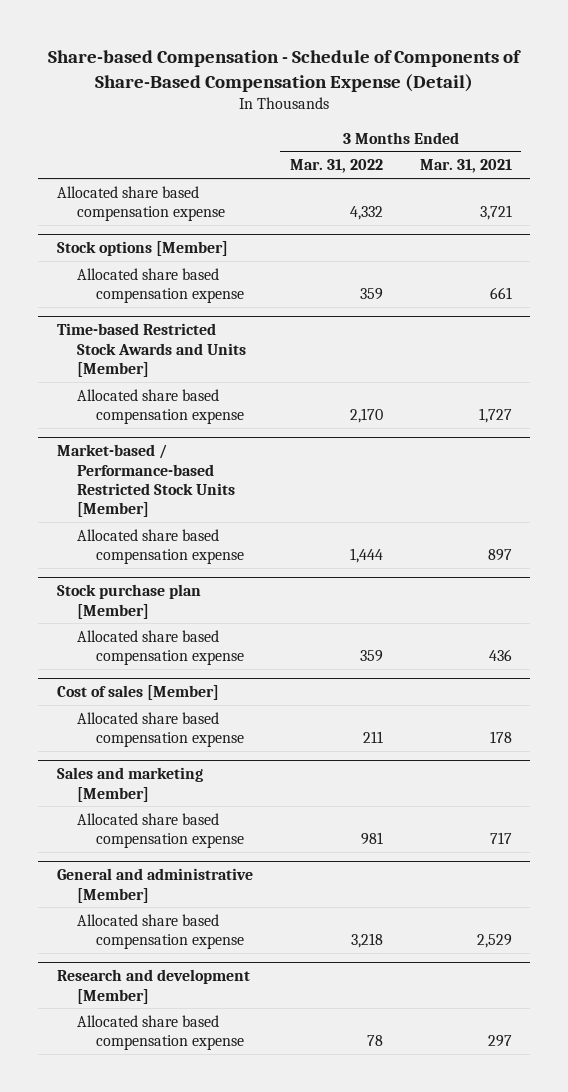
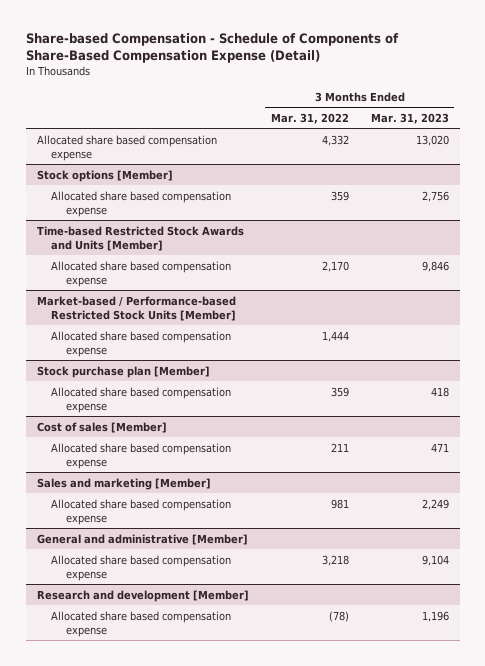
[419,159,512,174] Mar. 31, 2021 -> none
none -> [370,112,449,124] Mar. 31, 2023
[366,1034,383,1046] 78 -> [328,610,349,622] (78)

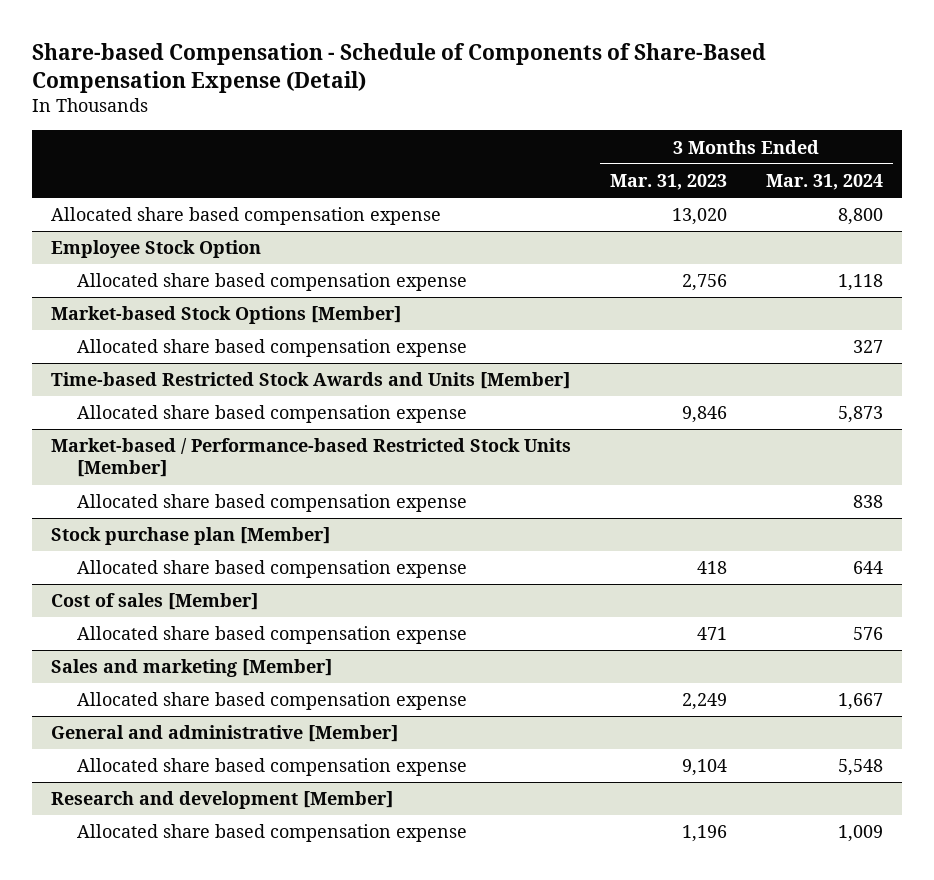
[270,112,349,124] Mar. 31, 2022 -> none
none -> [765,174,883,191] Mar. 31, 2024
[36,169,173,182] Stock options [Member] -> [51,240,262,259] Employee Stock Option
none -> [51,306,402,325] Market-based Stock Options [Member]
none -> [76,339,467,358] Allocated share based compensation expense

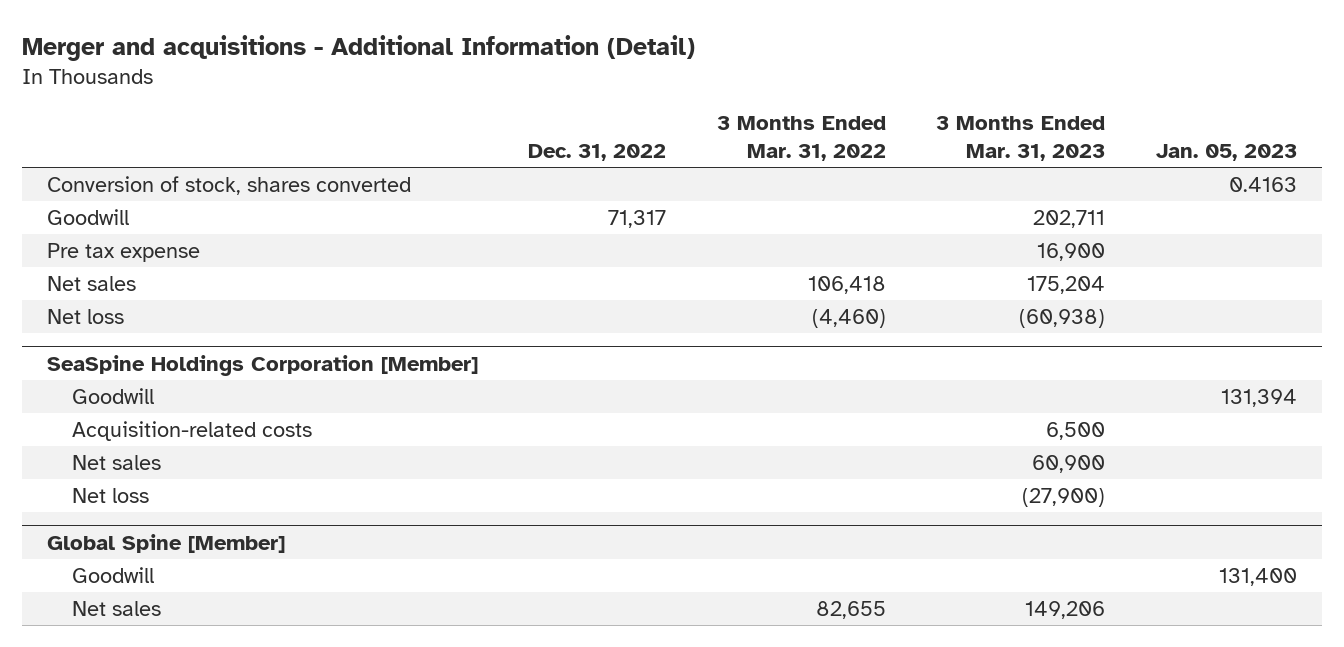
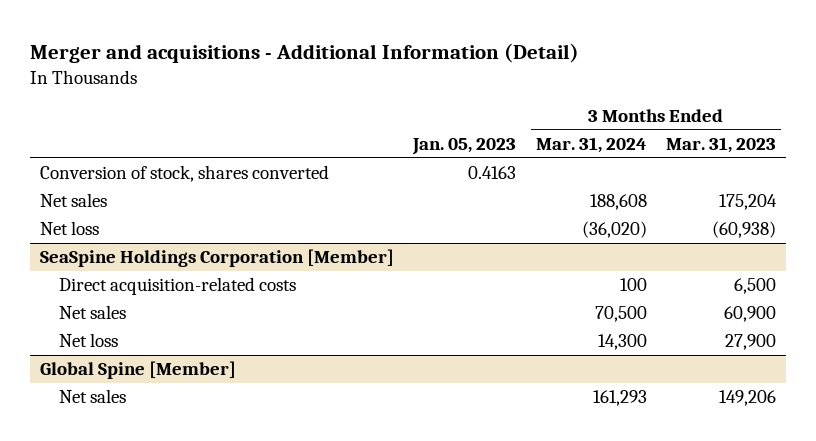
[528,143,667,161] Dec. 31, 2022 -> none
[716,115,886,161] 3 Months Ended Mar. 31, 2022 -> none
none -> [535,136,647,153] Mar. 31, 2024
[46,209,129,226] Goodwill -> none
[46,243,200,263] Pre tax expense -> none
[71,388,154,405] Goodwill -> none
[71,421,312,442] Acquisition-related costs -> [59,277,297,296] Direct acquisition-related costs
[1022,488,1106,508] (27,900) -> [725,334,777,351] 27,900
[71,567,154,584] Goodwill -> none

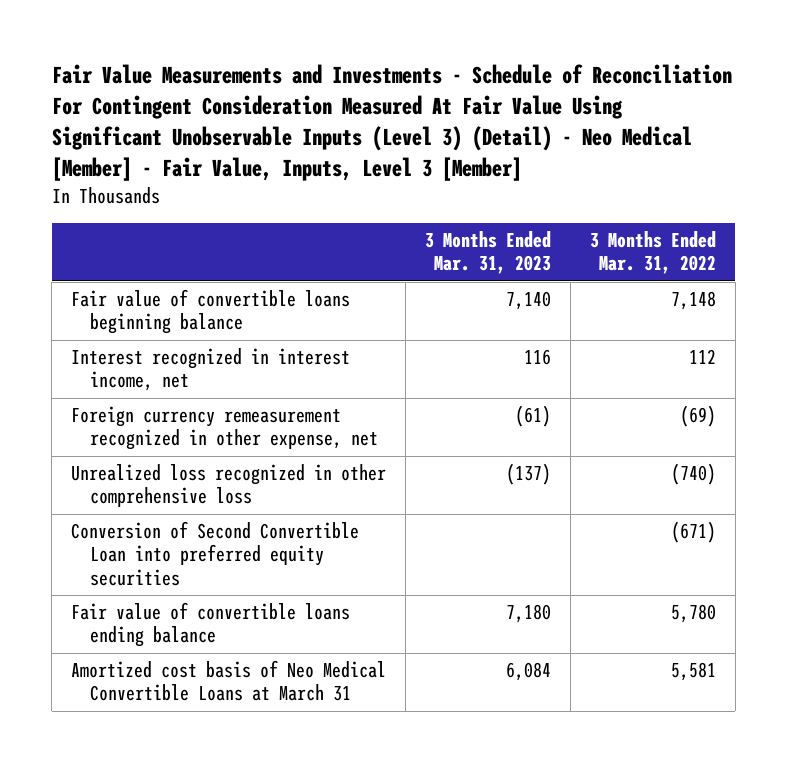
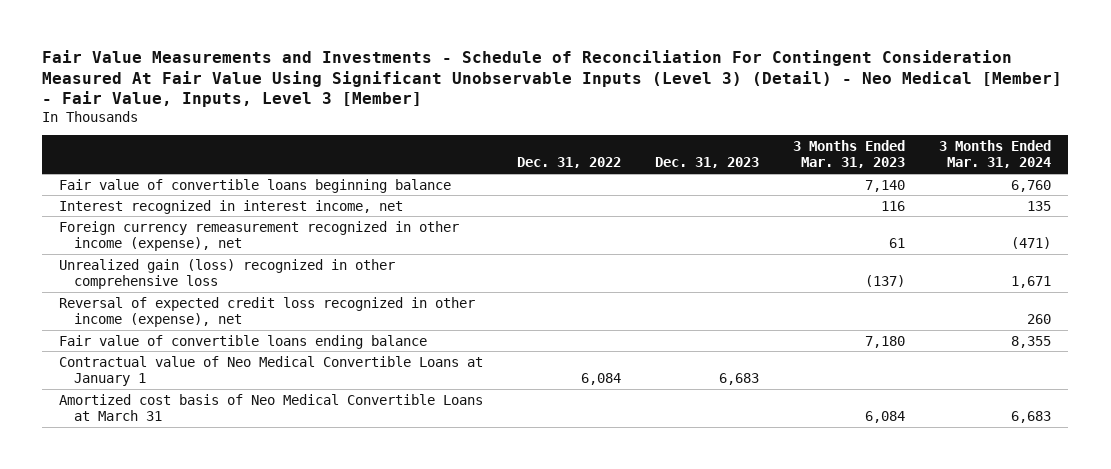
[589,231,716,275] 3 Months Ended Mar. 31, 2022 -> none
none -> [517,157,622,169] Dec. 31, 2022
none -> [655,157,760,169] Dec. 31, 2023
none -> [939,139,1052,169] 3 Months Ended Mar. 31, 2024
[71,521,360,586] Conversion of Second Convertible Loan into preferred equity securities -> none
[71,406,378,451] Foreign currency remeasurement recognized in other expense, net -> [59,220,460,251] Foreign currency remeasurement recognized in other income (expense), net
[515,405,552,428] (61) -> [889,237,906,248] 61
[71,464,387,508] Unrealized loss recognized in other comprehensive loss -> [59,258,396,289] Unrealized gain (loss) recognized in other comprehensive loss
none -> [59,296,476,327] Reversal of expected credit loss recognized in other income (expense), net
none -> [59,355,484,386] Contractual value of Neo Medical Convertible Loans at January 1

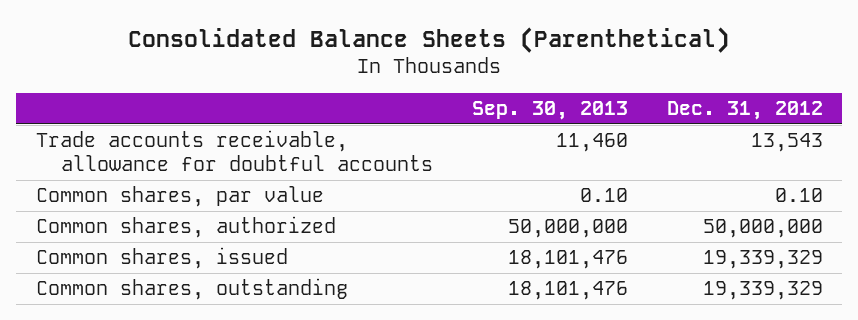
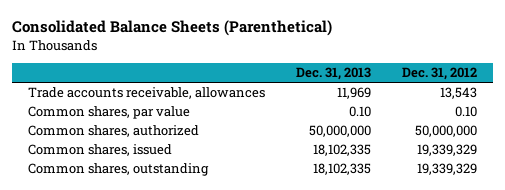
[471,100,628,120] Sep. 30, 2013 -> none
none -> [296,67,372,81] Dec. 31, 2013
[35,130,433,171] Trade accounts receivable, allowance for doubtful accounts -> [27,87,265,100] Trade accounts receivable, allowances

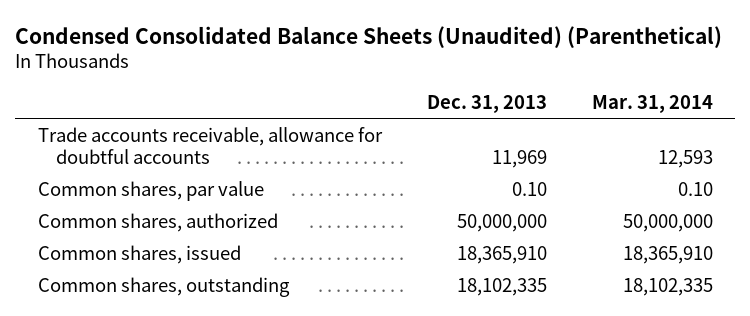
[12,20,333,37] Consolidated Balance Sheets (Parenthetical) -> [15,25,723,48] Condensed Consolidated Balance Sheets (Unaudited) (Parenthetical)
[402,67,478,81] Dec. 31, 2012 -> none
none -> [591,95,713,114] Mar. 31, 2014
[27,87,265,100] Trade accounts receivable, allowances -> [37,126,383,164] Trade accounts receivable, allowance for doubtful accounts
[313,144,372,157] 18,102,335 -> [456,245,547,264] 18,365,910

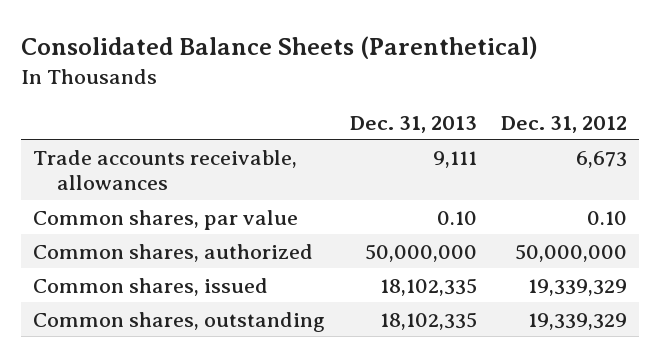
[15,25,723,48] Condensed Consolidated Balance Sheets (Unaudited) (Parenthetical) -> [21,35,539,59] Consolidated Balance Sheets (Parenthetical)
[591,95,713,114] Mar. 31, 2014 -> none
none -> [501,115,628,133] Dec. 31, 2012
[37,126,383,164] Trade accounts receivable, allowance for doubtful accounts -> [33,149,298,191] Trade accounts receivable, allowances
[491,149,547,168] 11,969 -> [432,150,477,168] 9,111
[456,245,547,264] 18,365,910 -> [379,277,477,296] 18,102,335

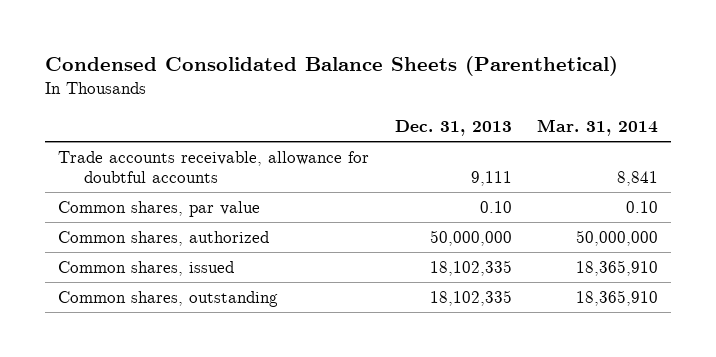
[21,35,539,59] Consolidated Balance Sheets (Parenthetical) -> [45,56,619,77] Condensed Consolidated Balance Sheets (Parenthetical)
[501,115,628,133] Dec. 31, 2012 -> none
none -> [537,118,659,136] Mar. 31, 2014
[33,149,298,191] Trade accounts receivable, allowances -> [58,150,370,184] Trade accounts receivable, allowance for doubtful accounts

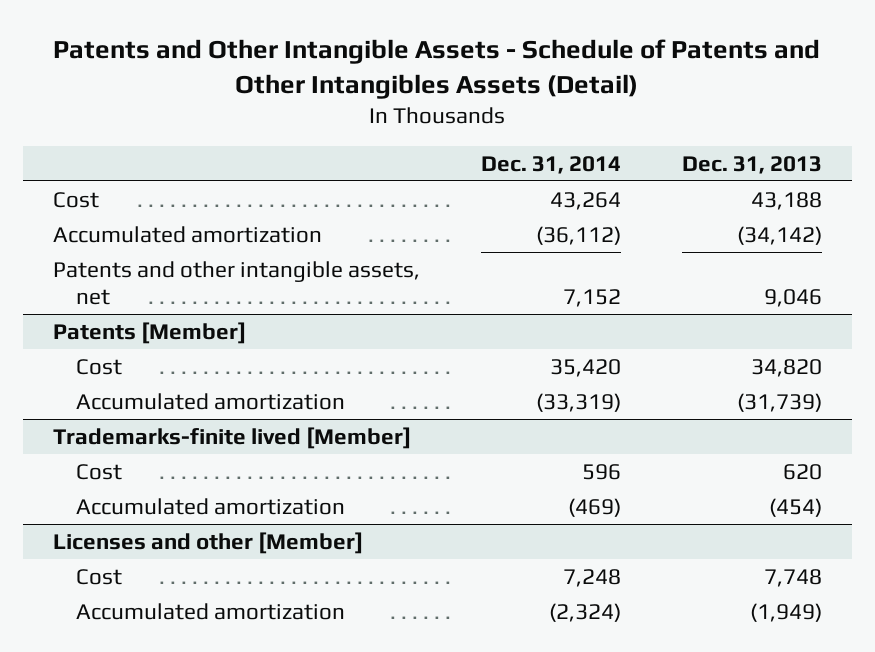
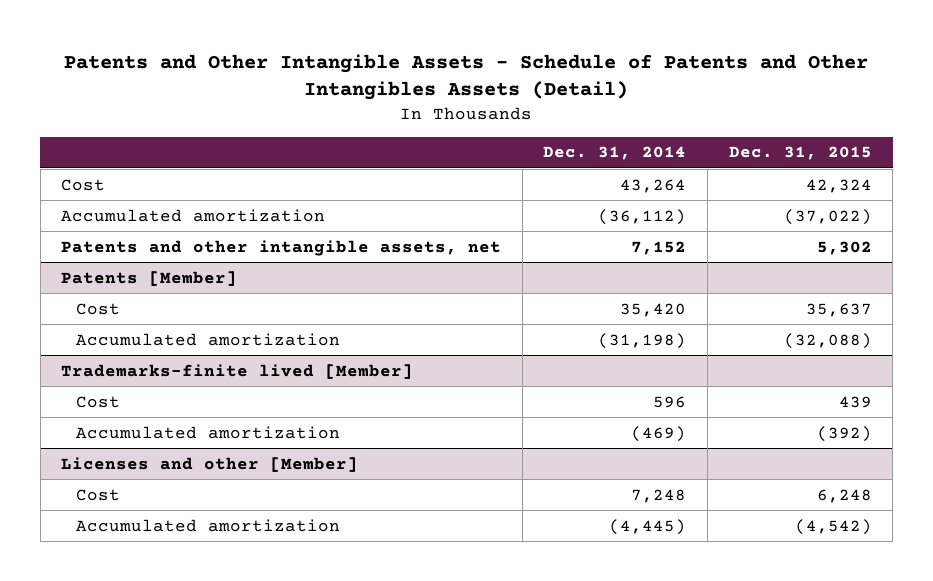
[681,155,822,174] Dec. 31, 2013 -> none
none -> [728,146,872,161] Dec. 31, 2015
[535,392,621,412] (33,319) -> [598,332,687,349] (31,198)
[548,602,621,622] (2,324) -> [609,518,687,535] (4,445)

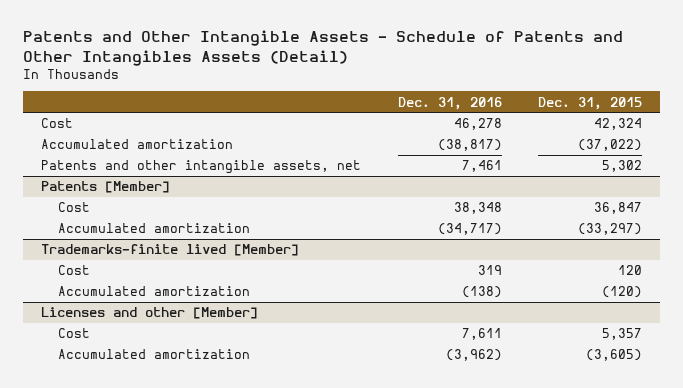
[543,146,687,161] Dec. 31, 2014 -> none
none -> [397,96,502,110] Dec. 31, 2016
[805,302,872,317] 35,637 -> [593,202,642,215] 36,847
[783,332,872,349] (32,088) -> [577,223,642,236] (33,297)
[838,395,872,408] 439 -> [617,265,642,276] 120
[816,425,872,442] (392) -> [601,286,642,299] (120)
[816,488,872,503] 6,248 -> [601,328,642,341] 5,357
[794,518,872,535] (4,542) -> [585,349,642,362] (3,605)

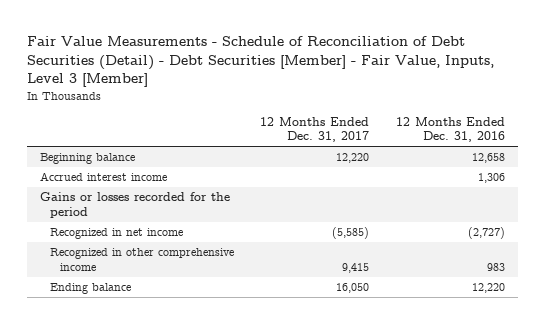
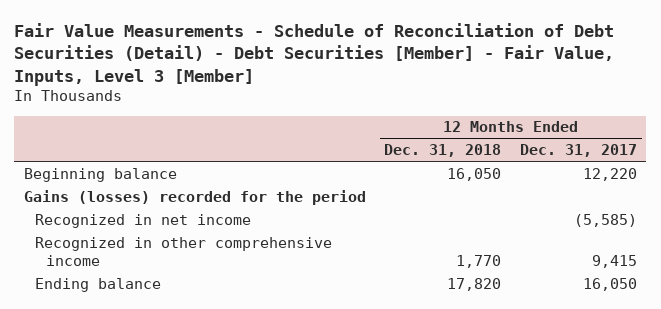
[395,116,505,143] 12 Months Ended Dec. 31, 2016 -> none
none -> [384,144,502,158] Dec. 31, 2018
[40,172,168,182] Accrued interest income -> none
[40,192,231,218] Gains or losses recorded for the period -> [23,189,366,205] Gains (losses) recorded for the period

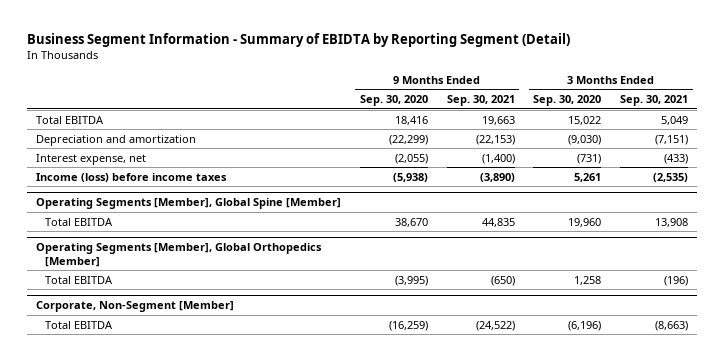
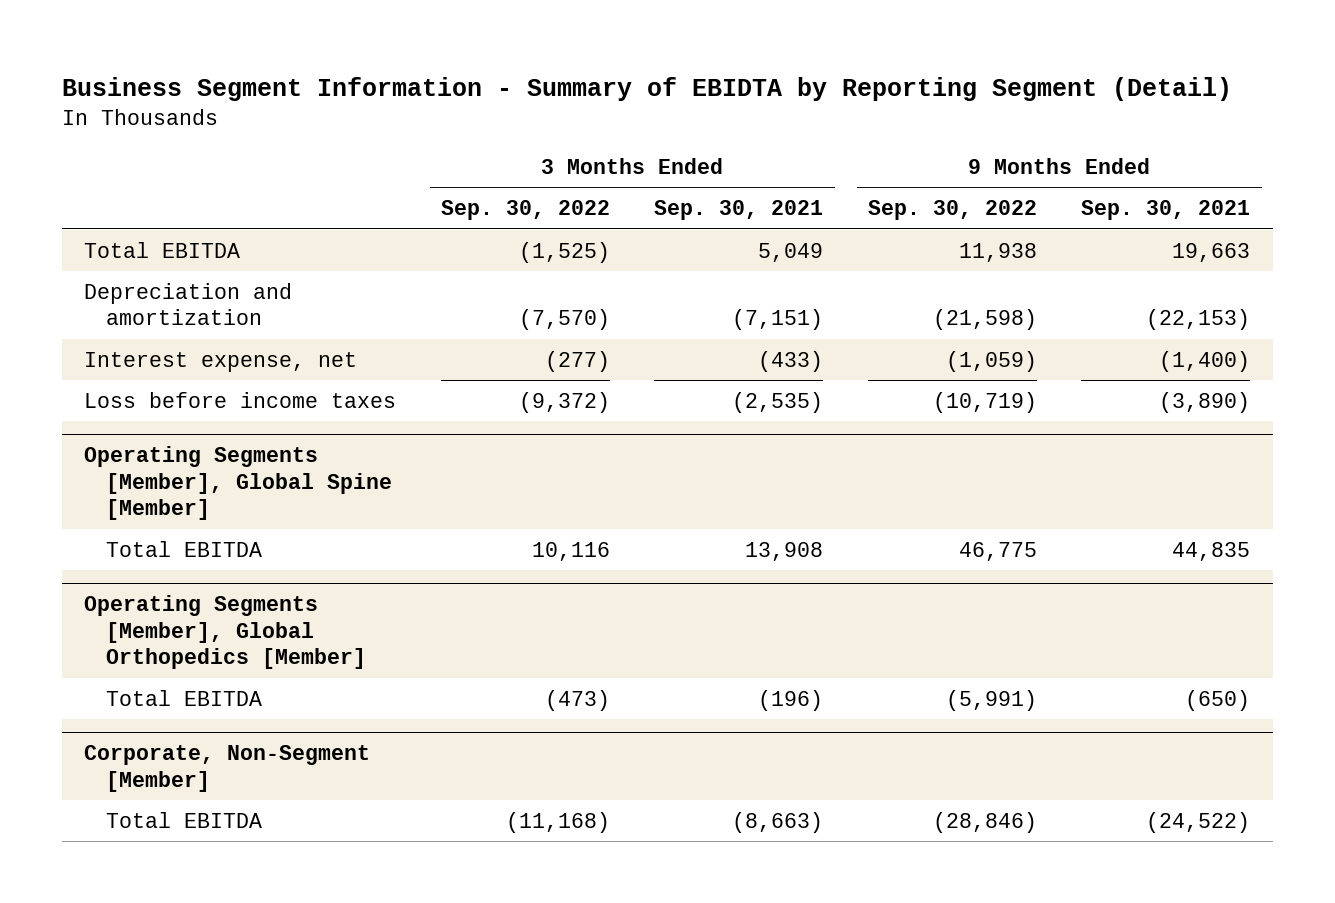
[359,95,428,107] Sep. 30, 2020 -> none
[533,95,602,107] Sep. 30, 2020 -> none
none -> [440,200,610,221] Sep. 30, 2022
none -> [867,200,1037,221] Sep. 30, 2022
[36,172,228,182] Income (loss) before income taxes -> [84,391,397,408] Loss before income taxes

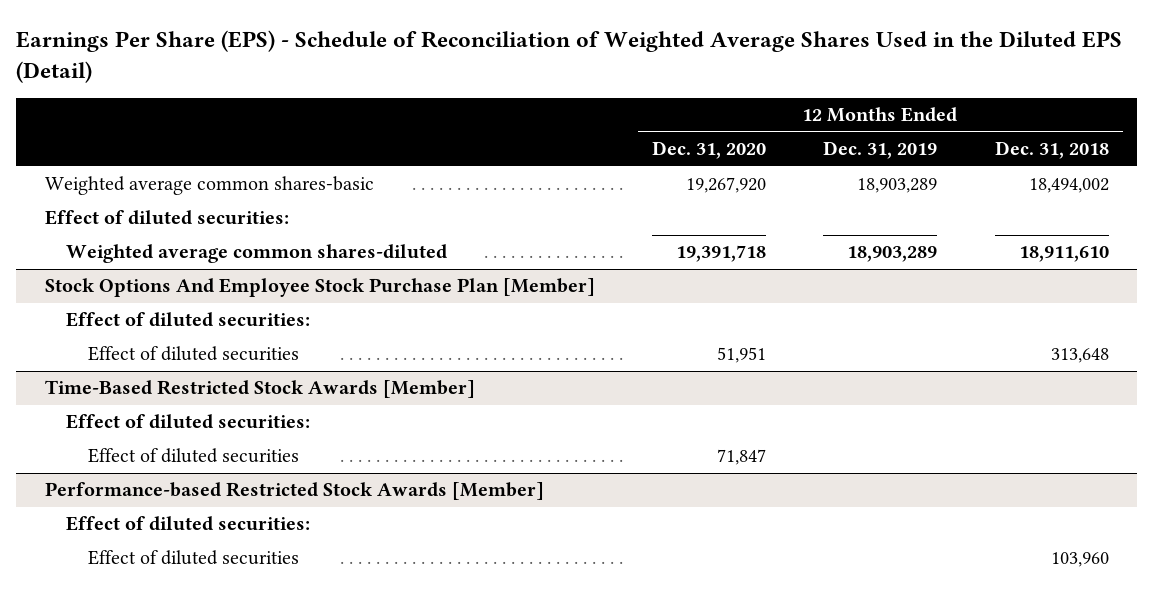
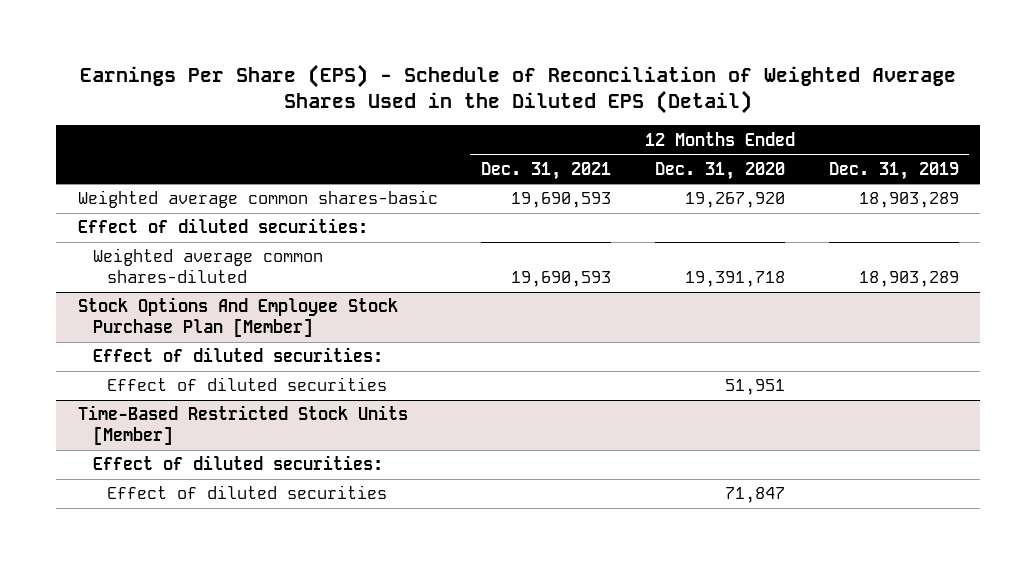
[994,141,1109,160] Dec. 31, 2018 -> none
none -> [481,161,612,180] Dec. 31, 2021
[44,380,475,399] Time-Based Restricted Stock Awards [Member] -> [77,405,408,446] Time-Based Restricted Stock Units [Member]
[44,482,544,501] Performance-based Restricted Stock Awards [Member] -> none
[66,516,311,532] Effect of diluted securities: -> none
[88,550,300,566] Effect of diluted securities -> none

